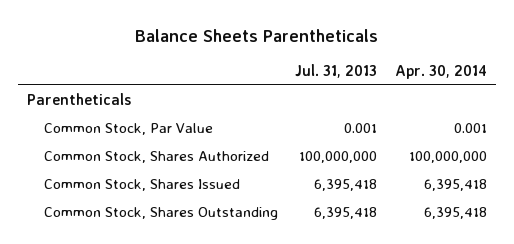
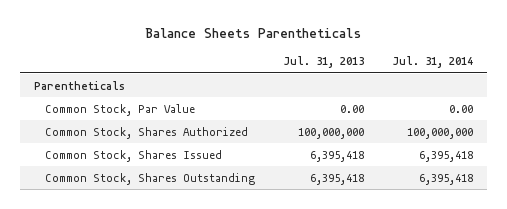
[395,64,488,79] Apr. 30, 2014 -> none
none -> [391,56,473,69] Jul. 31, 2014
[344,123,378,134] 0.001 -> [339,104,364,113] 0.00

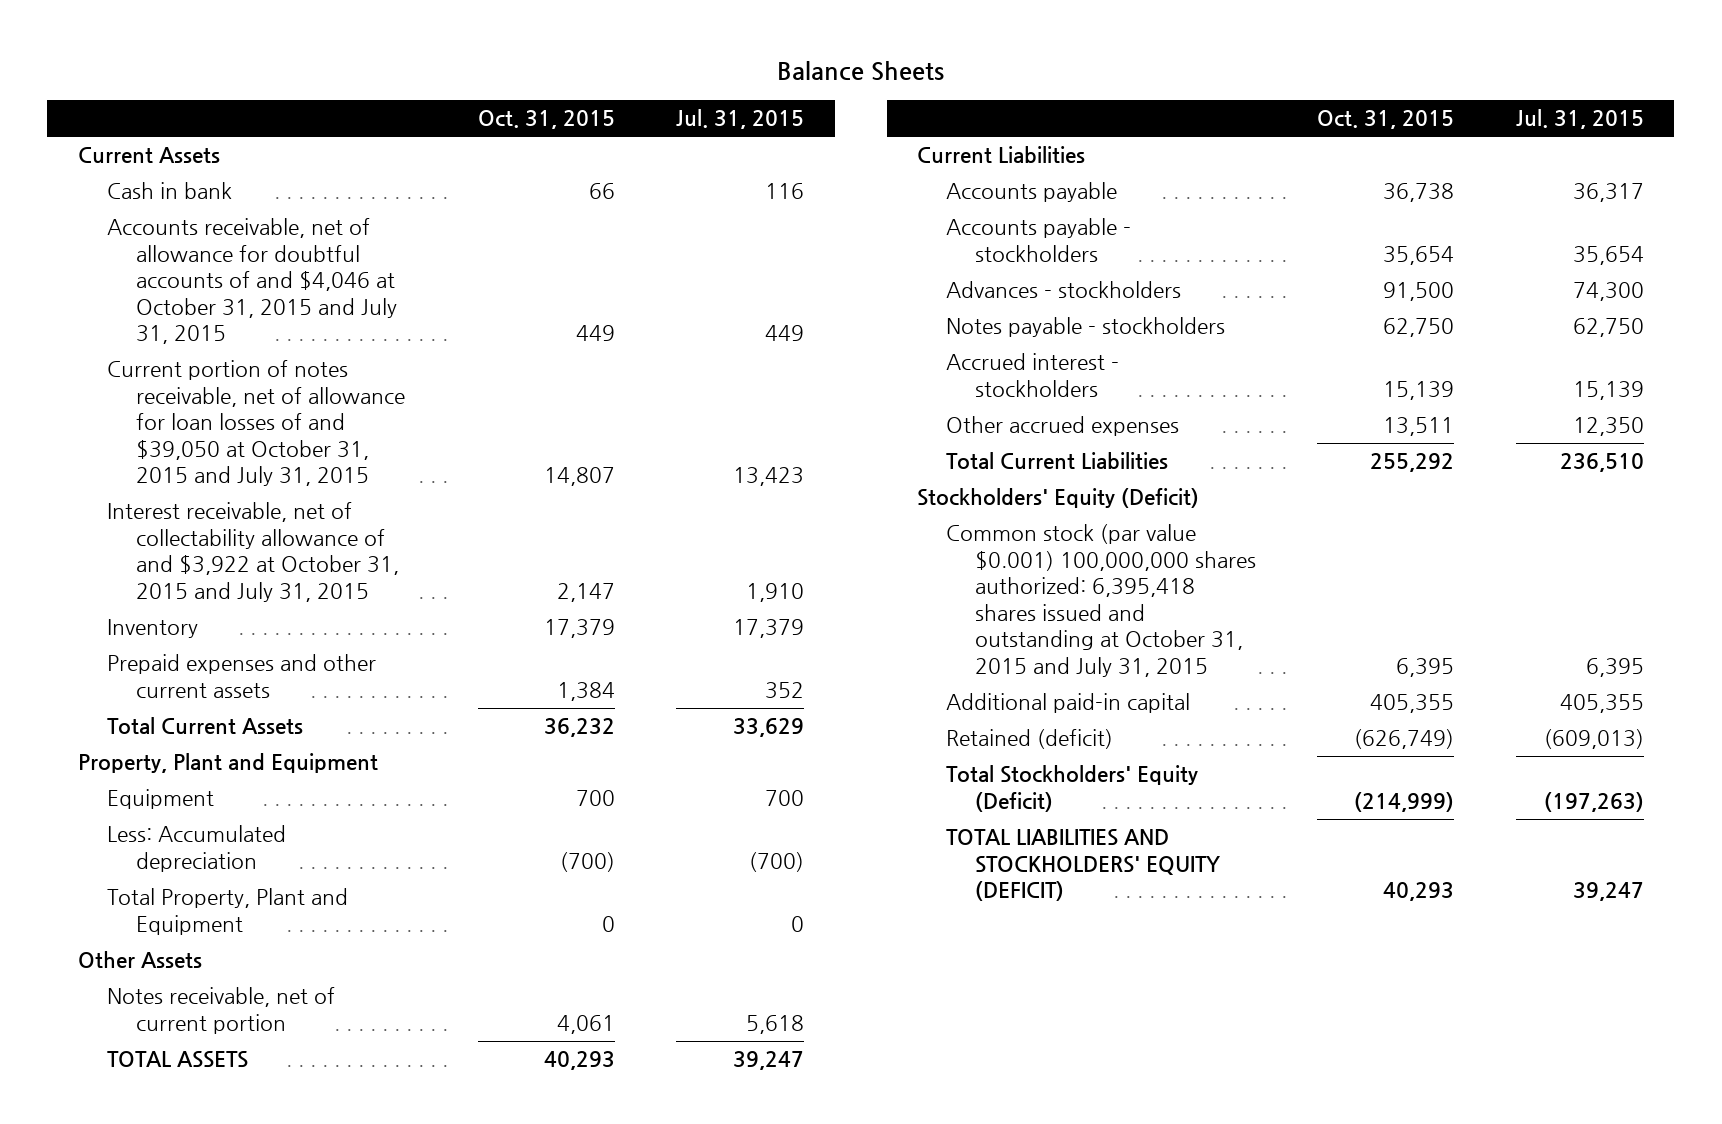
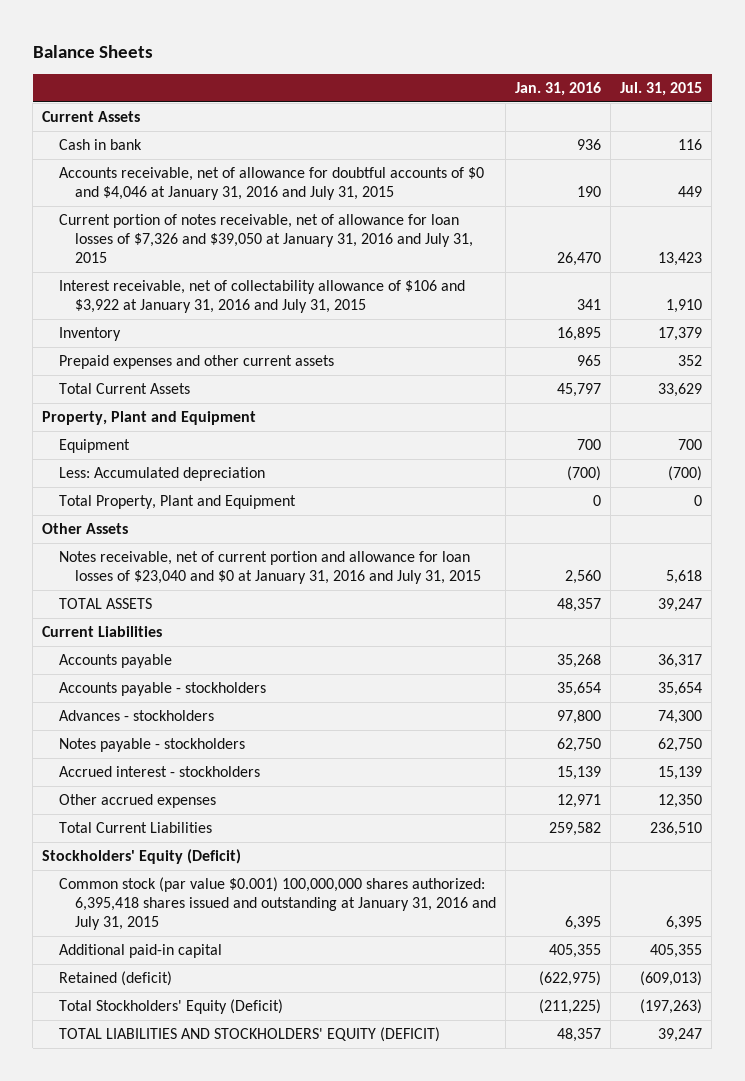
[478,110,616,130] Oct. 31, 2015 -> none
none -> [515,81,602,96] Jan. 31, 2016
[106,218,397,345] Accounts receivable, net of allowance for doubtful accounts of and $4,046 at October 31, 2015 and July 31, 2015 -> [58,167,484,201] Accounts receivable, net of allowance for doubtful accounts of $0 and $4,046 at January 31, 2016 and July 31, 2015
[106,360,405,487] Current portion of notes receivable, net of allowance for loan losses of and $39,050 at October 31, 2015 and July 31, 2015 -> [58,214,474,264] Current portion of notes receivable, net of allowance for loan losses of $7,326 and $39,050 at January 31, 2016 and July 31, 2015
[106,502,399,602] Interest receivable, net of collectability allowance of and $3,922 at October 31, 2015 and July 31, 2015 -> [58,280,465,314] Interest receivable, net of collectability allowance of $106 and $3,922 at January 31, 2016 and July 31, 2015
[106,987,335,1034] Notes receivable, net of current portion -> [58,551,482,585] Notes receivable, net of current portion and allowance for loan losses of $23,040 and $0 at January 31, 2016 and July 31, 2015
[946,524,1257,677] Common stock (par value $0.001) 100,000,000 shares authorized: 6,395,418 shares issued and outstanding at October 31, 2015 and July 31, 2015 -> [58,877,497,931] Common stock (par value $0.001) 100,000,000 shares authorized: 6,395,418 shares issued and outstanding at January 31, 2016 and July 31, 2015

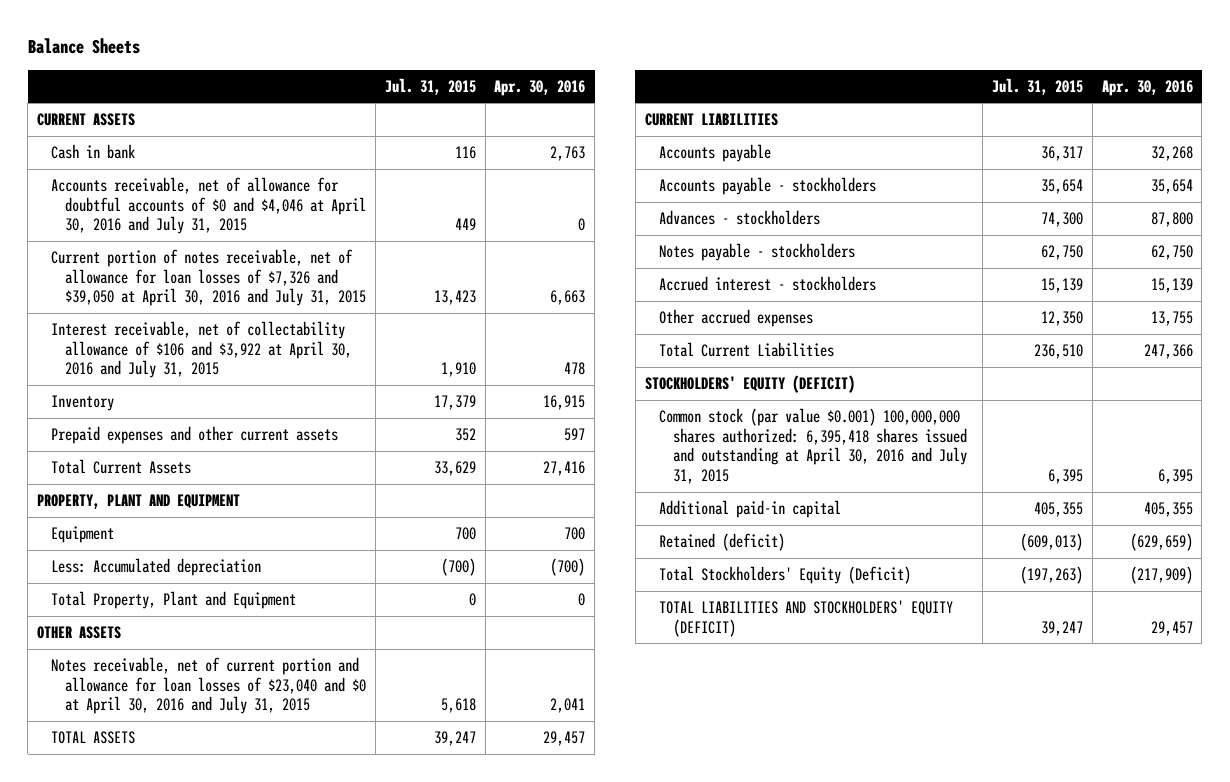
[515,81,602,96] Jan. 31, 2016 -> none
none -> [494,79,586,96] Apr. 30, 2016
[42,111,141,123] Current Assets -> [37,113,136,127] CURRENT ASSETS
[58,167,484,201] Accounts receivable, net of allowance for doubtful accounts of $0 and $4,046 at January 31, 2016 and July 31, 2015 -> [51,177,367,235] Accounts receivable, net of allowance for doubtful accounts of $0 and $4,046 at April 30, 2016 and July 31, 2015
[58,214,474,264] Current portion of notes receivable, net of allowance for loan losses of $7,326 and $39,050 at January 31, 2016 and July 31, 2015 -> [51,249,367,307] Current portion of notes receivable, net of allowance for loan losses of $7,326 and $39,050 at April 30, 2016 and July 31, 2015
[58,280,465,314] Interest receivable, net of collectability allowance of $106 and $3,922 at January 31, 2016 and July 31, 2015 -> [51,321,353,379] Interest receivable, net of collectability allowance of $106 and $3,922 at April 30, 2016 and July 31, 2015
[42,411,257,426] Property, Plant and Equipment -> [37,494,241,510] PROPERTY, PLANT AND EQUIPMENT
[42,523,129,535] Other Assets -> [37,626,122,640] OTHER ASSETS
[58,551,482,585] Notes receivable, net of current portion and allowance for loan losses of $23,040 and $0 at January 31, 2016 and July 31, 2015 -> [51,657,367,715] Notes receivable, net of current portion and allowance for loan losses of $23,040 and $0 at April 30, 2016 and July 31, 2015
[42,626,163,638] Current Liabilities -> [644,113,778,127] CURRENT LIABILITIES
[42,849,242,865] Stockholders' Equity (Deficit) -> [644,375,855,394] STOCKHOLDERS' EQUITY (DEFICIT)
[58,877,497,931] Common stock (par value $0.001) 100,000,000 shares authorized: 6,395,418 shares issued and outstanding at January 31, 2016 and July 31, 2015 -> [658,408,967,484] Common stock (par value $0.001) 100,000,000 shares authorized: 6,395,418 shares issued and outstanding at April 30, 2016 and July 31, 2015

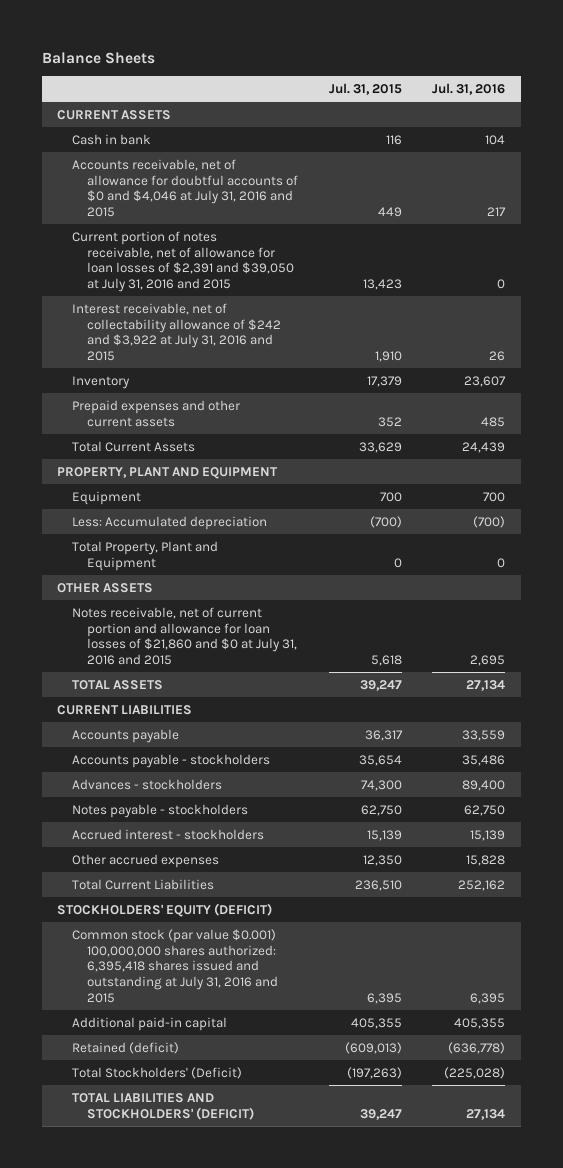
[494,79,586,96] Apr. 30, 2016 -> none
none -> [432,82,506,95] Jul. 31, 2016
[51,177,367,235] Accounts receivable, net of allowance for doubtful accounts of $0 and $4,046 at April 30, 2016 and July 31, 2015 -> [72,158,299,217] Accounts receivable, net of allowance for doubtful accounts of $0 and $4,046 at July 31, 2016 and 2015
[51,249,367,307] Current portion of notes receivable, net of allowance for loan losses of $7,326 and $39,050 at April 30, 2016 and July 31, 2015 -> [72,230,295,292] Current portion of notes receivable, net of allowance for loan losses of $2,391 and $39,050 at July 31, 2016 and 2015
[51,321,353,379] Interest receivable, net of collectability allowance of $106 and $3,922 at April 30, 2016 and July 31, 2015 -> [72,302,282,361] Interest receivable, net of collectability allowance of $242 and $3,922 at July 31, 2016 and 2015
[51,657,367,715] Notes receivable, net of current portion and allowance for loan losses of $23,040 and $0 at April 30, 2016 and July 31, 2015 -> [72,606,298,665] Notes receivable, net of current portion and allowance for loan losses of $21,860 and $0 at July 31, 2016 and 2015
[658,408,967,484] Common stock (par value $0.001) 100,000,000 shares authorized: 6,395,418 shares issued and outstanding at April 30, 2016 and July 31, 2015 -> [72,928,279,1003] Common stock (par value $0.001) 100,000,000 shares authorized: 6,395,418 shares issued and outstanding at July 31, 2016 and 2015
[658,566,911,585] Total Stockholders' Equity (Deficit) -> [72,1066,243,1079] Total Stockholders' (Deficit)
[658,600,953,637] TOTAL LIABILITIES AND STOCKHOLDERS' EQUITY (DEFICIT) -> [72,1092,255,1120] TOTAL LIABILITIES AND STOCKHOLDERS' (DEFICIT)

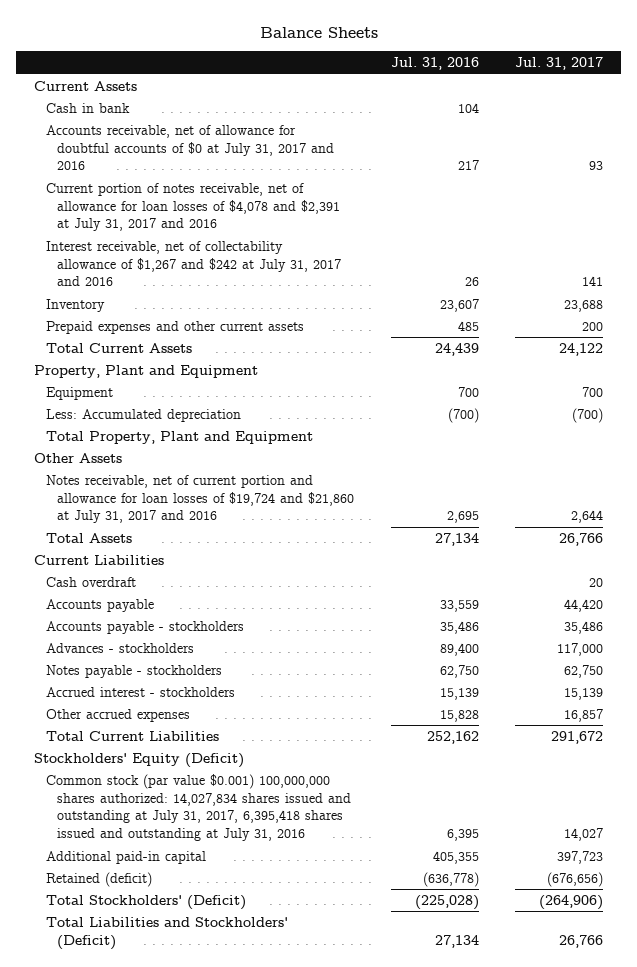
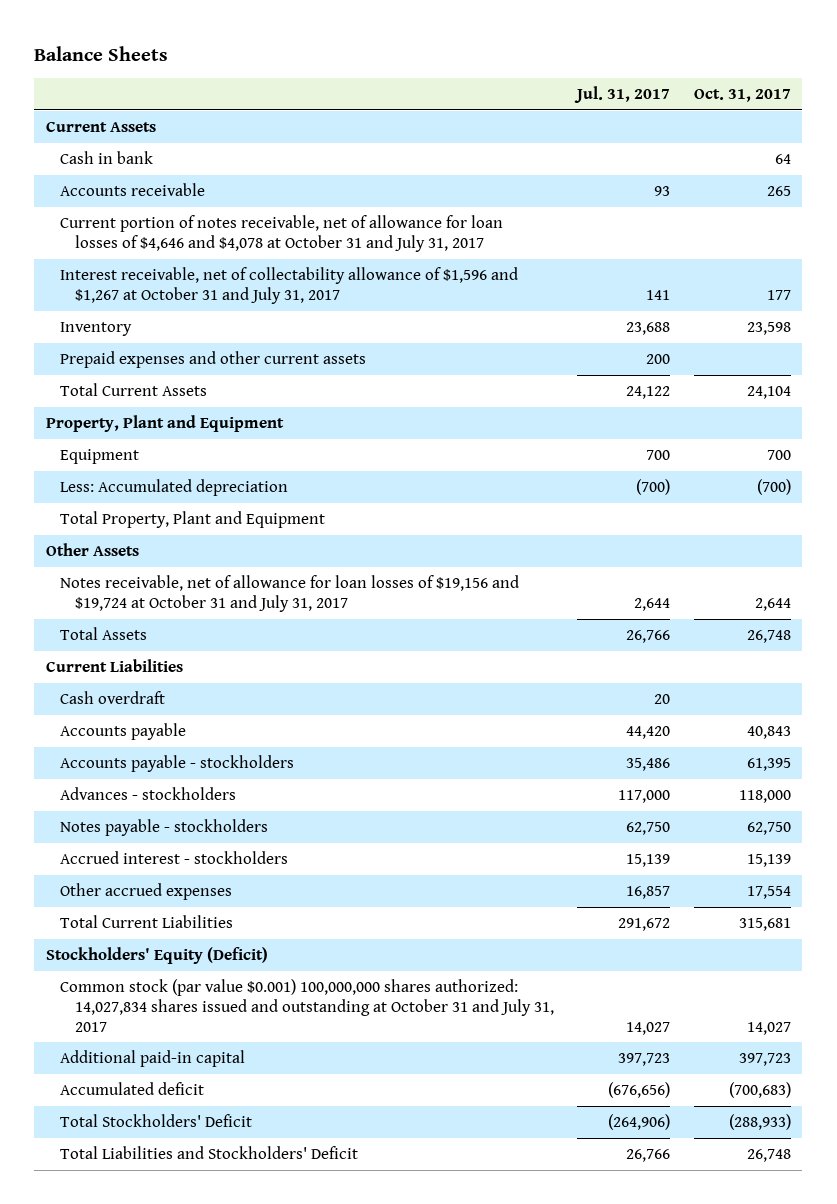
[390,57,479,71] Jul. 31, 2016 -> none
none -> [693,88,791,102] Oct. 31, 2017
[45,124,335,171] Accounts receivable, net of allowance for doubtful accounts of $0 at July 31, 2017 and 2016 -> [60,183,206,197] Accounts receivable
[45,182,341,232] Current portion of notes receivable, net of allowance for loan losses of $4,078 and $2,391 at July 31, 2017 and 2016 -> [60,215,504,252] Current portion of notes receivable, net of allowance for loan losses of $4,646 and $4,078 at October 31 and July 31, 2017
[45,240,342,287] Interest receivable, net of collectability allowance of $1,267 and $242 at July 31, 2017 and 2016 -> [60,267,519,304] Interest receivable, net of collectability allowance of $1,596 and $1,267 at October 31 and July 31, 2017
[45,474,355,524] Notes receivable, net of current portion and allowance for loan losses of $19,724 and $21,860 at July 31, 2017 and 2016 -> [60,575,520,612] Notes receivable, net of allowance for loan losses of $19,156 and $19,724 at October 31 and July 31, 2017
[45,773,352,842] Common stock (par value $0.001) 100,000,000 shares authorized: 14,027,834 shares issued and outstanding at July 31, 2017, 6,395,418 shares issued and outstanding at July 31, 2016 -> [60,979,554,1032] Common stock (par value $0.001) 100,000,000 shares authorized: 14,027,834 shares issued and outstanding at October 31 and July 31, 2017
[45,871,152,887] Retained (deficit) -> [60,1082,205,1096] Accumulated deficit
[45,894,246,910] Total Stockholders' (Deficit) -> [60,1114,253,1128] Total Stockholders' Deficit
[45,916,288,950] Total Liabilities and Stockholders' (Deficit) -> [60,1146,359,1160] Total Liabilities and Stockholders' Deficit

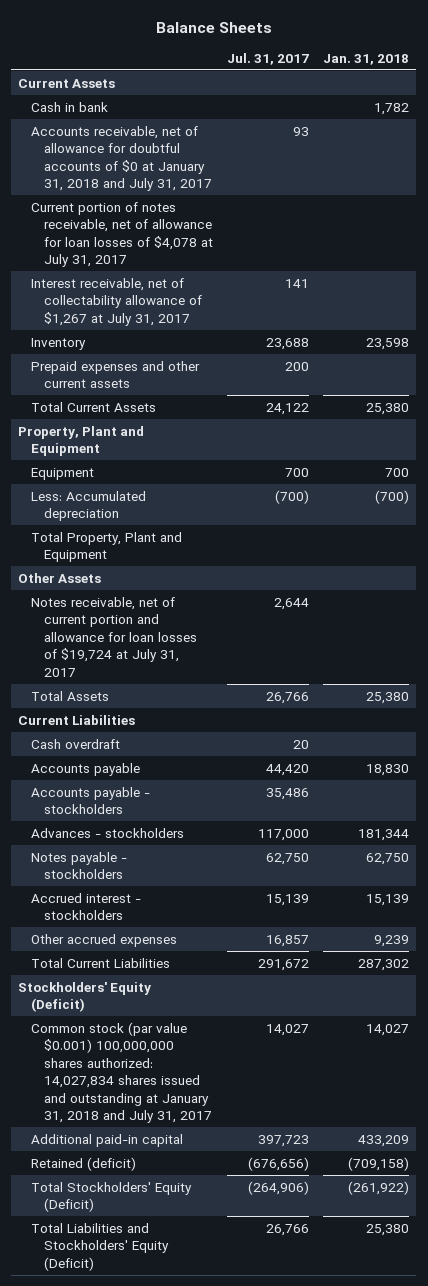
[693,88,791,102] Oct. 31, 2017 -> none
none -> [323,53,410,65] Jan. 31, 2018
[60,183,206,197] Accounts receivable -> [31,125,213,192] Accounts receivable, net of allowance for doubtful accounts of $0 at January 31, 2018 and July 31, 2017
[60,215,504,252] Current portion of notes receivable, net of allowance for loan losses of $4,646 and $4,078 at October 31 and July 31, 2017 -> [31,201,214,268] Current portion of notes receivable, net of allowance for loan losses of $4,078 at July 31, 2017
[60,267,519,304] Interest receivable, net of collectability allowance of $1,596 and $1,267 at October 31 and July 31, 2017 -> [31,277,203,326] Interest receivable, net of collectability allowance of $1,267 at July 31, 2017
[60,575,520,612] Notes receivable, net of allowance for loan losses of $19,156 and $19,724 at October 31 and July 31, 2017 -> [31,596,198,677] Notes receivable, net of current portion and allowance for loan losses of $19,724 at July 31, 2017
[60,979,554,1032] Common stock (par value $0.001) 100,000,000 shares authorized: 14,027,834 shares issued and outstanding at October 31 and July 31, 2017 -> [31,1021,213,1124] Common stock (par value $0.001) 100,000,000 shares authorized: 14,027,834 shares issued and outstanding at January 31, 2018 and July 31, 2017
[60,1082,205,1096] Accumulated deficit -> [31,1156,137,1171] Retained (deficit)
[60,1114,253,1128] Total Stockholders' Deficit -> [31,1181,193,1213] Total Stockholders' Equity (Deficit)
[60,1146,359,1160] Total Liabilities and Stockholders' Deficit -> [31,1222,170,1271] Total Liabilities and Stockholders' Equity (Deficit)

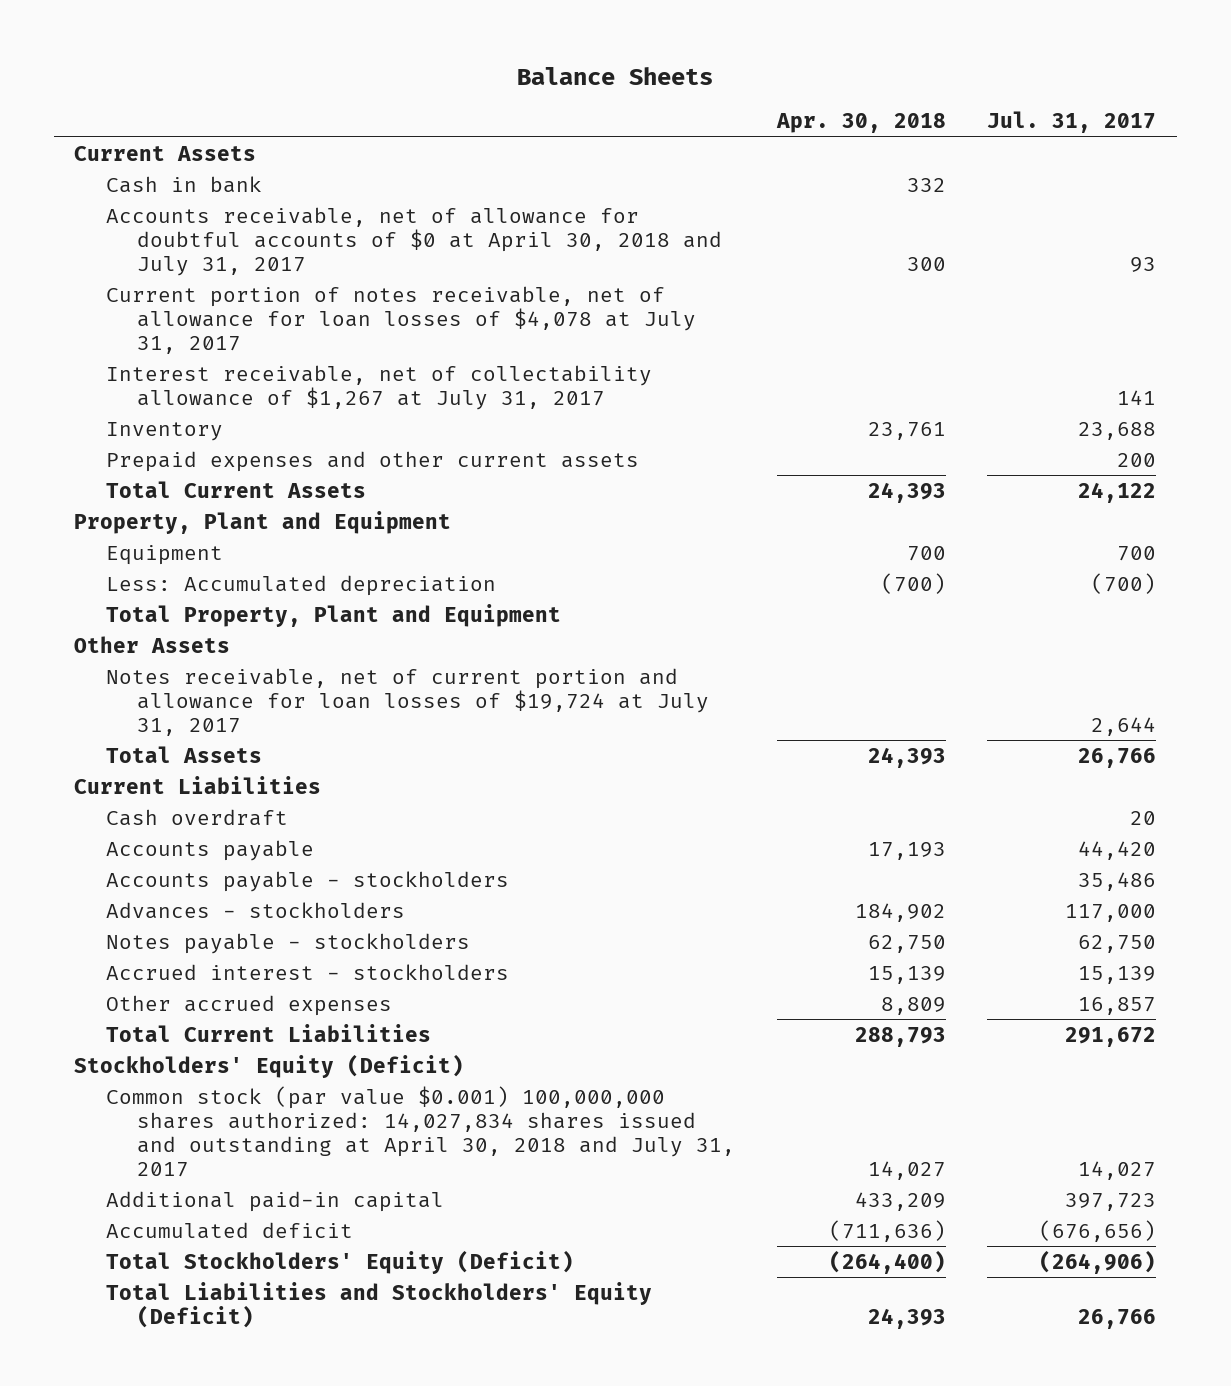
[323,53,410,65] Jan. 31, 2018 -> none
none -> [775,113,946,134] Apr. 30, 2018
[31,125,213,192] Accounts receivable, net of allowance for doubtful accounts of $0 at January 31, 2018 and July 31, 2017 -> [105,206,723,276] Accounts receivable, net of allowance for doubtful accounts of $0 at April 30, 2018 and July 31, 2017
[31,1021,213,1124] Common stock (par value $0.001) 100,000,000 shares authorized: 14,027,834 shares issued and outstanding at January 31, 2018 and July 31, 2017 -> [105,1085,736,1178] Common stock (par value $0.001) 100,000,000 shares authorized: 14,027,834 shares issued and outstanding at April 30, 2018 and July 31, 2017
[31,1156,137,1171] Retained (deficit) -> [105,1221,353,1239] Accumulated deficit

